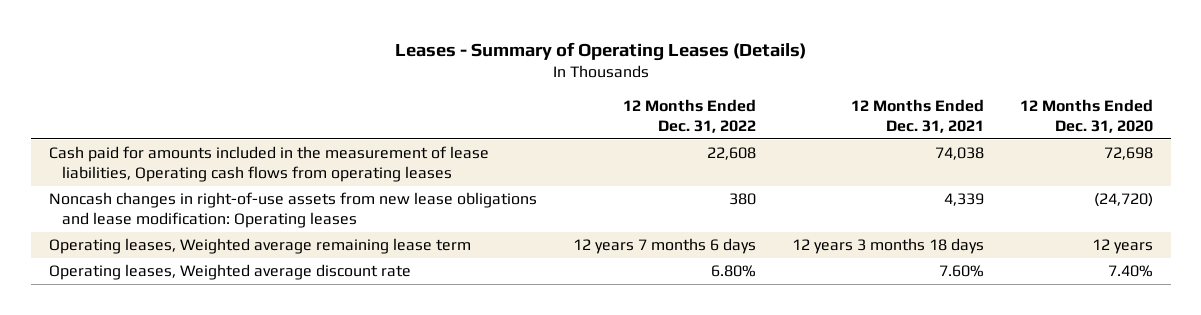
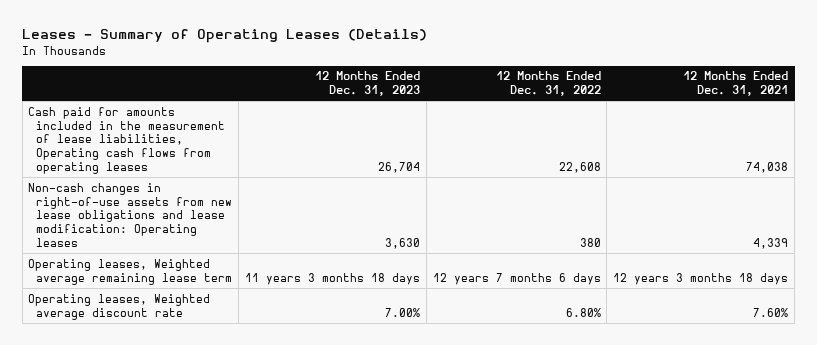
[1019,99,1153,133] 12 Months Ended Dec. 31, 2020 -> none
none -> [314,71,420,97] 12 Months Ended Dec. 31, 2023
[48,192,537,228] Noncash changes in right-of-use assets from new lease obligations and lease modification: Operating leases -> [28,182,233,247] Non-cash changes in right-of-use assets from new lease obligations and lease modification: Operating leases

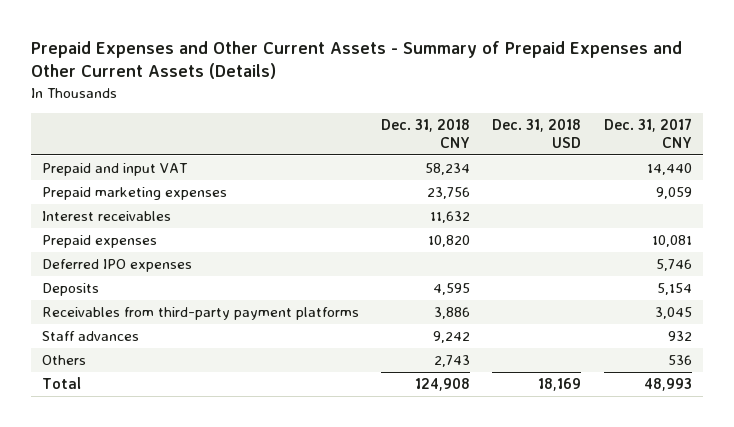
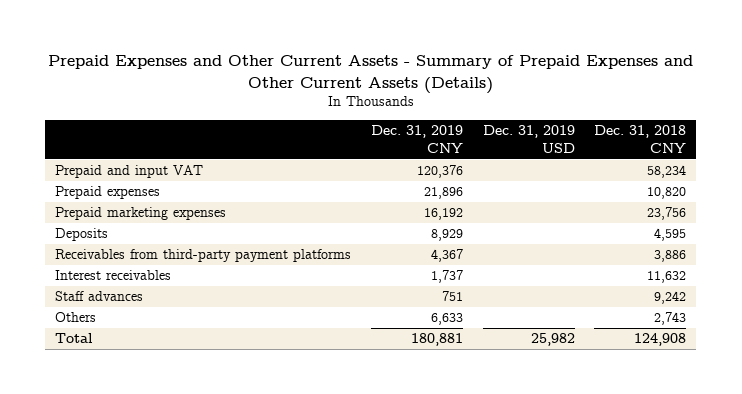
[492,118,582,149] Dec. 31, 2018 USD -> none
[603,117,692,149] Dec. 31, 2017 CNY -> none
none -> [370,125,463,153] Dec. 31, 2019 CNY
none -> [482,125,575,153] Dec. 31, 2019 USD
[41,258,192,272] Deferred IPO expenses -> none
[41,186,227,200] Prepaid marketing expenses -> [55,207,227,221] Prepaid marketing expenses
[41,210,171,221] Interest receivables -> [55,270,172,281] Interest receivables

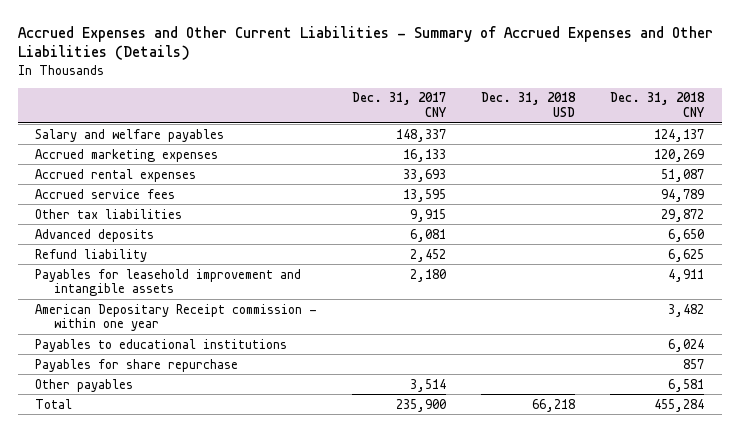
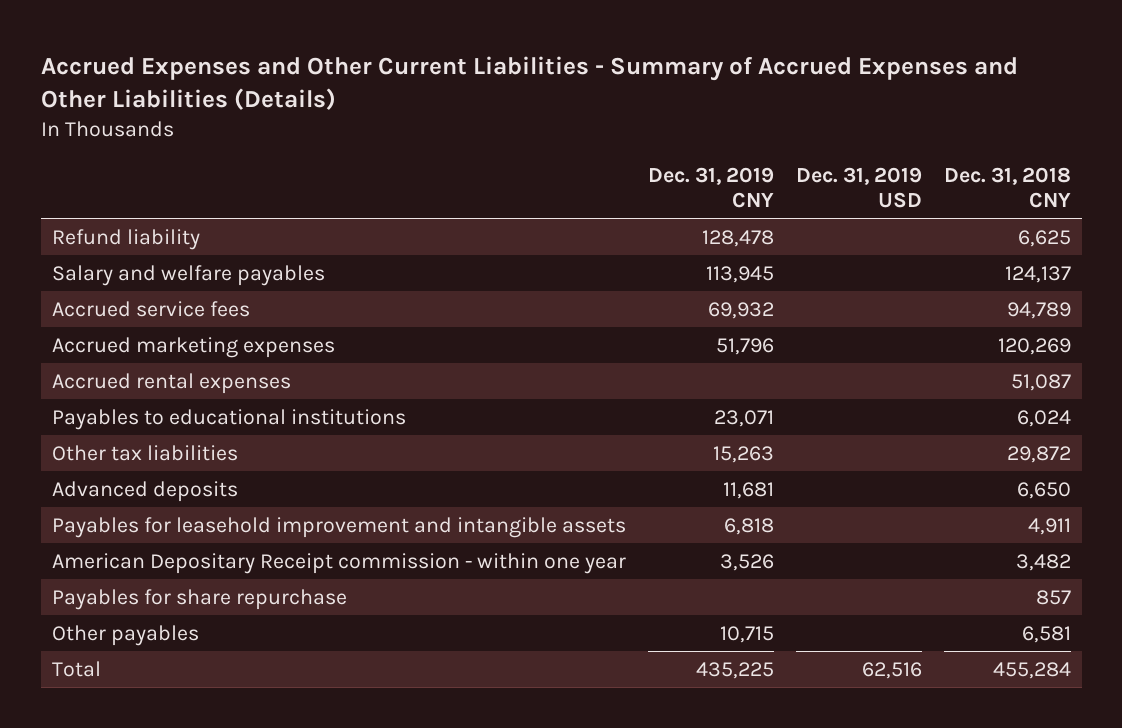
[352,92,447,118] Dec. 31, 2017 CNY -> none
[481,92,577,118] Dec. 31, 2018 USD -> none
none -> [647,166,774,209] Dec. 31, 2019 CNY
none -> [795,166,922,209] Dec. 31, 2019 USD
[35,248,148,262] Refund liability -> [51,228,200,250] Refund liability
[35,188,176,199] Accrued service fees -> [51,300,250,317] Accrued service fees
[35,338,288,352] Payables to educational institutions -> [51,408,406,430] Payables to educational institutions

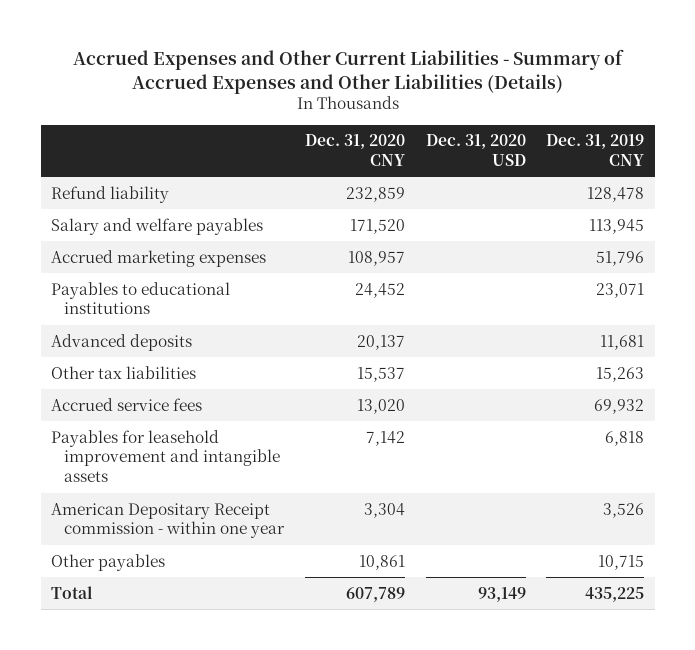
[795,166,922,209] Dec. 31, 2019 USD -> none
[943,166,1071,209] Dec. 31, 2018 CNY -> none
none -> [304,134,405,167] Dec. 31, 2020 CNY
none -> [425,134,526,167] Dec. 31, 2020 USD
[51,372,291,394] Accrued rental expenses -> none
[51,444,238,461] Other tax liabilities -> [51,365,197,379] Other tax liabilities
[51,300,250,317] Accrued service fees -> [51,397,203,411] Accrued service fees
[51,588,347,610] Payables for share repurchase -> none

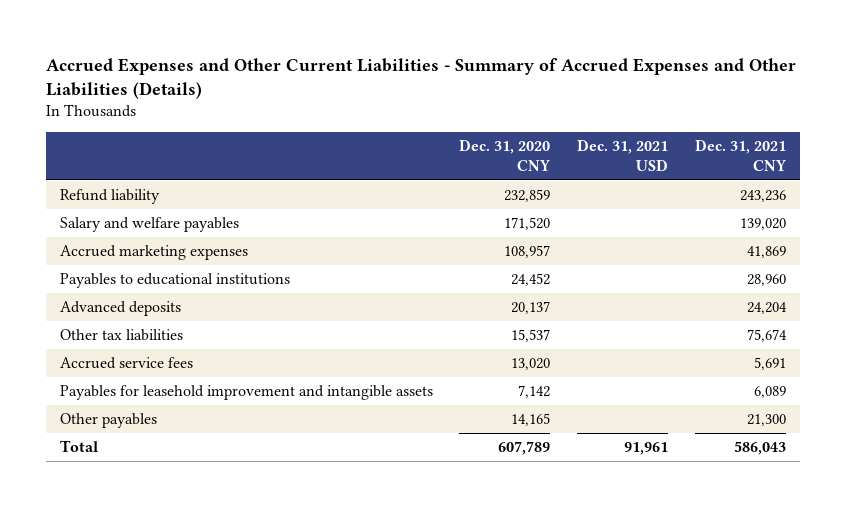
[425,134,526,167] Dec. 31, 2020 USD -> none
[546,134,645,167] Dec. 31, 2019 CNY -> none
none -> [577,139,669,171] Dec. 31, 2021 USD
none -> [695,139,787,171] Dec. 31, 2021 CNY
[51,502,286,539] American Depositary Receipt commission - within one year -> none
[358,554,405,570] 10,861 -> [511,413,551,427] 14,165

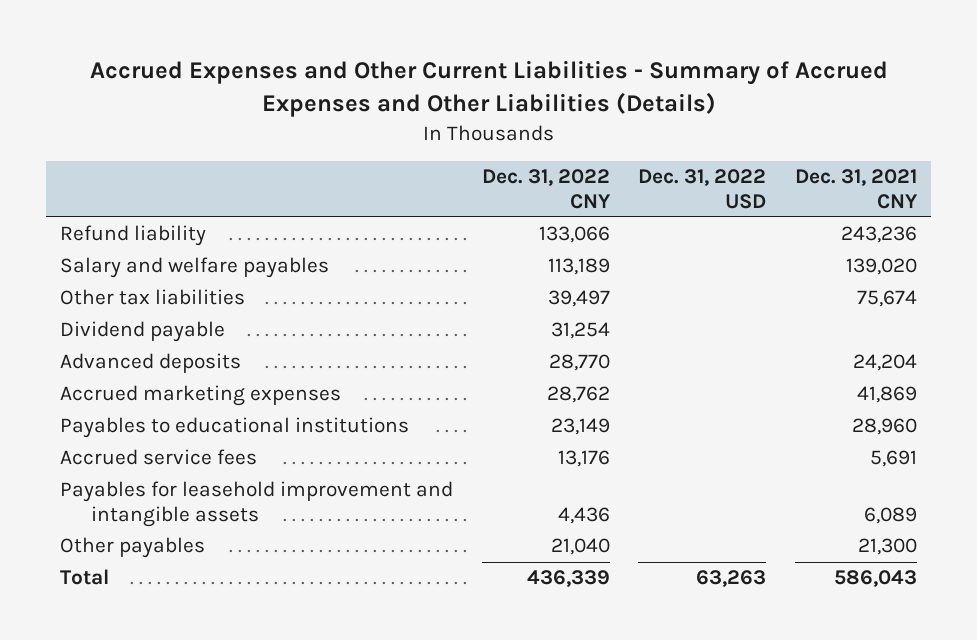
[459,139,551,171] Dec. 31, 2020 CNY -> none
[577,139,669,171] Dec. 31, 2021 USD -> none
none -> [481,169,611,209] Dec. 31, 2022 CNY
none -> [638,169,767,209] Dec. 31, 2022 USD
[59,329,183,342] Other tax liabilities -> [60,289,246,306] Other tax liabilities
none -> [60,321,226,343] Dividend payable
[59,301,181,317] Advanced deposits -> [60,353,242,374] Advanced deposits

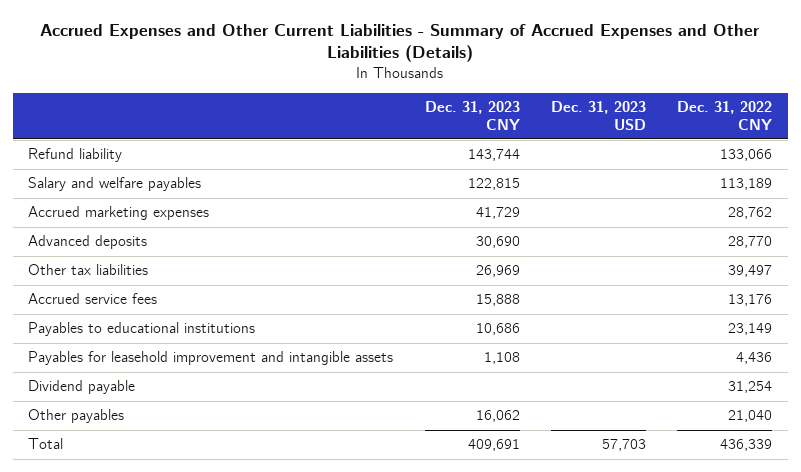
[638,169,767,209] Dec. 31, 2022 USD -> none
[795,169,919,209] Dec. 31, 2021 CNY -> none
none -> [424,100,520,130] Dec. 31, 2023 CNY
none -> [551,100,647,130] Dec. 31, 2023 USD
[60,353,242,374] Advanced deposits -> [28,235,148,250] Advanced deposits
[60,289,246,306] Other tax liabilities -> [28,264,149,276] Other tax liabilities
[60,417,410,439] Payables to educational institutions -> [28,322,256,337] Payables to educational institutions
[60,321,226,343] Dividend payable -> [28,380,136,395] Dividend payable

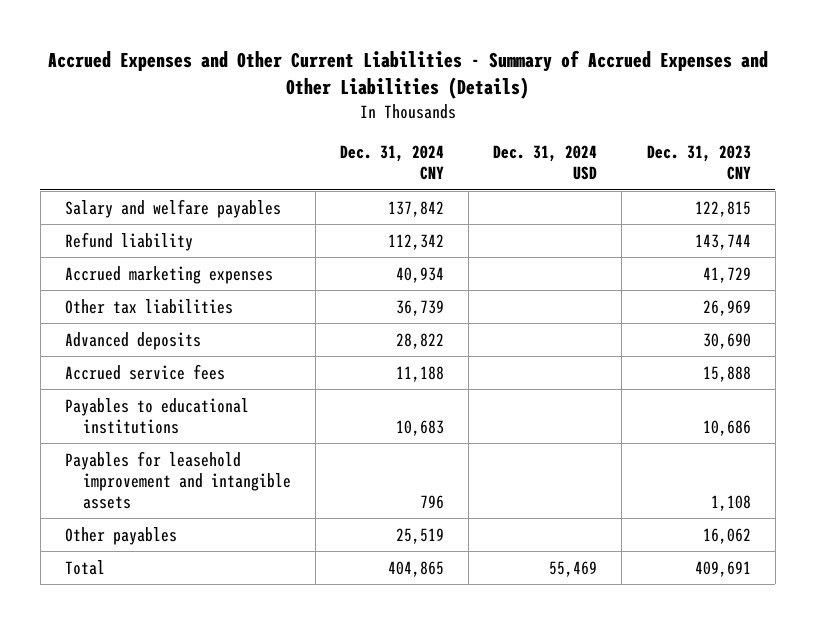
[551,100,647,130] Dec. 31, 2023 USD -> none
[677,100,773,130] Dec. 31, 2022 CNY -> none
none -> [339,145,444,181] Dec. 31, 2024 CNY
none -> [493,145,598,181] Dec. 31, 2024 USD
[28,148,123,163] Refund liability -> [64,231,193,251] Refund liability
[28,235,148,250] Advanced deposits -> [64,331,201,350] Advanced deposits
[28,380,136,395] Dividend payable -> none

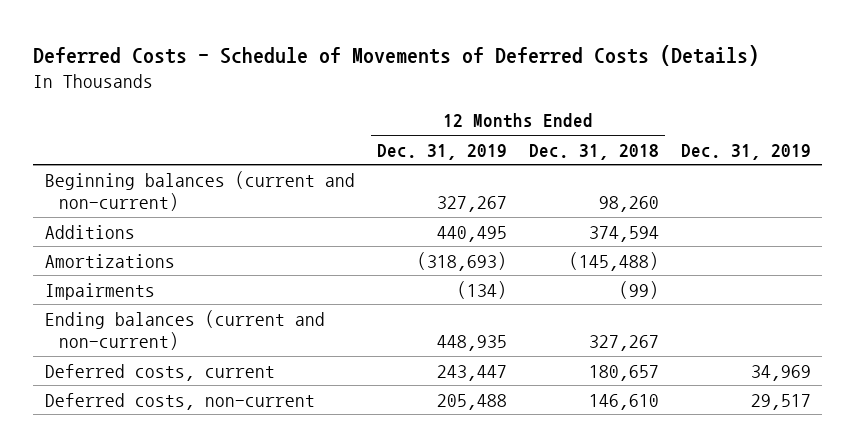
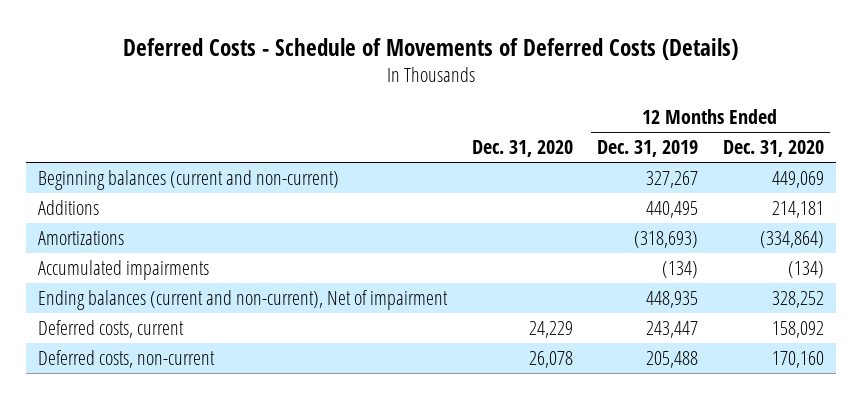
[529,143,660,160] Dec. 31, 2018 -> none
[681,143,812,160] Dec. 31, 2019 -> none
none -> [471,140,573,158] Dec. 31, 2020
none -> [722,140,824,158] Dec. 31, 2020
[44,282,155,300] Impairments -> [38,260,210,281] Accumulated impairments
[44,309,325,351] Ending balances (current and non-current) -> [38,290,449,311] Ending balances (current and non-current), Net of impairment

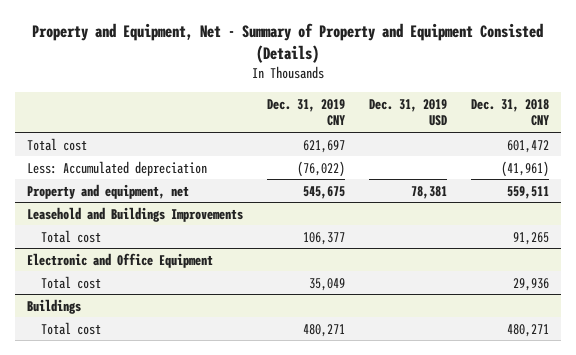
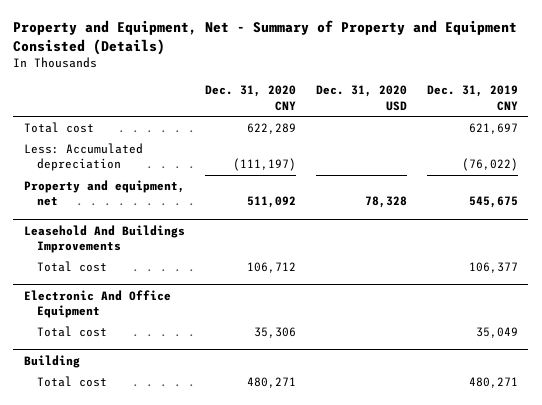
[368,98,447,127] Dec. 31, 2019 USD -> none
[470,98,549,127] Dec. 31, 2018 CNY -> none
none -> [204,85,296,111] Dec. 31, 2020 CNY
none -> [315,85,407,111] Dec. 31, 2020 USD
[26,206,243,222] Leasehold and Buildings Improvements -> [23,224,185,253] Leasehold And Buildings Improvements
[26,252,213,268] Electronic and Office Equipment -> [23,289,171,318] Electronic And Office Equipment
[26,298,81,314] Buildings -> [23,354,80,368] Building

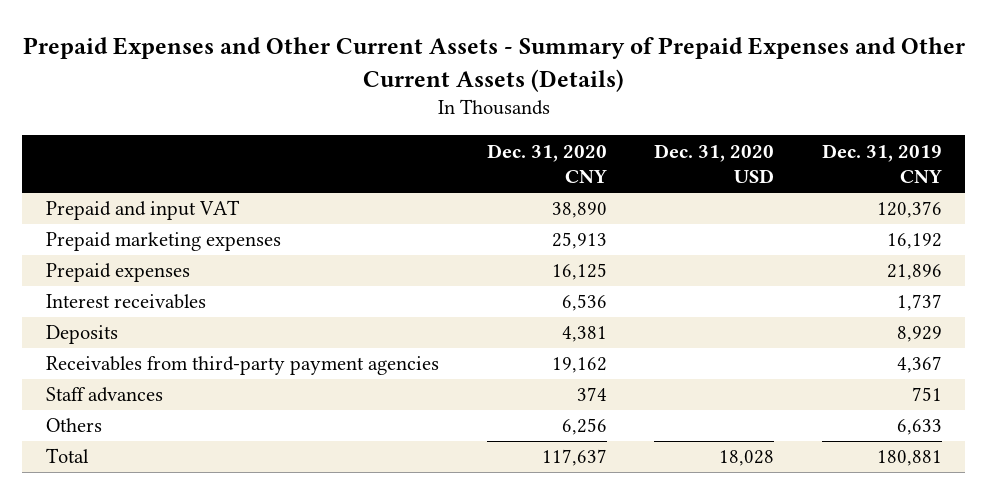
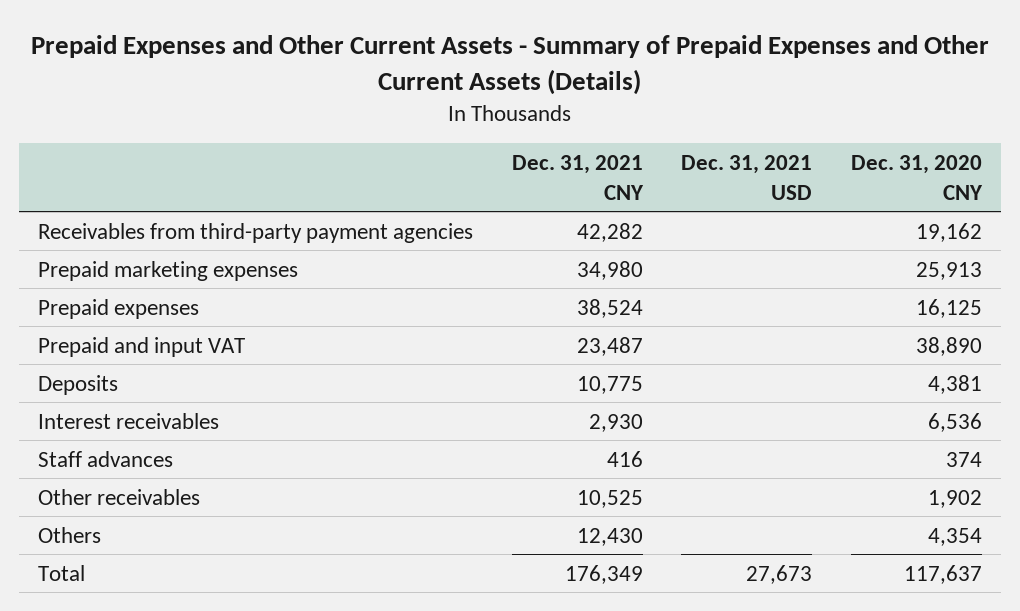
[654,143,775,184] Dec. 31, 2020 USD -> none
[821,143,942,184] Dec. 31, 2019 CNY -> none
none -> [511,154,644,200] Dec. 31, 2021 CNY
none -> [681,154,813,200] Dec. 31, 2021 USD
[46,356,440,376] Receivables from third-party payment agencies -> [37,222,473,243] Receivables from third-party payment agencies
[46,200,241,221] Prepaid and input VAT -> [37,336,245,357] Prepaid and input VAT
[46,294,207,310] Interest receivables -> [37,412,219,429] Interest receivables
none -> [37,488,200,505] Other receivables
[561,418,607,436] 6,256 -> [927,527,982,546] 4,354

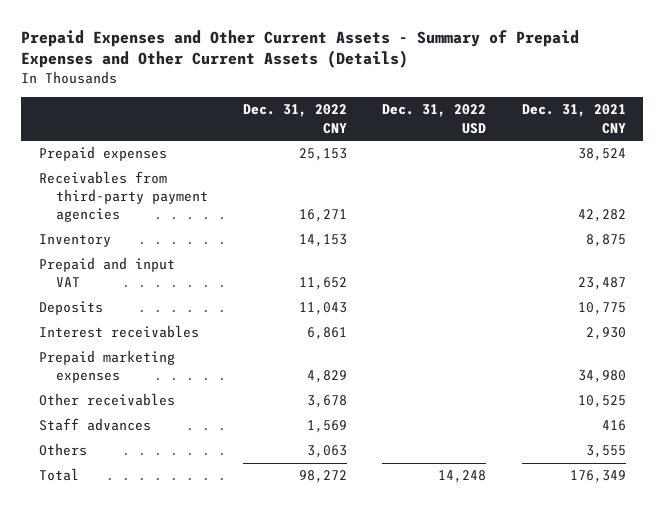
[681,154,813,200] Dec. 31, 2021 USD -> none
[850,154,983,200] Dec. 31, 2020 CNY -> none
none -> [243,104,348,134] Dec. 31, 2022 CNY
none -> [382,104,487,134] Dec. 31, 2022 USD
[37,222,473,243] Receivables from third-party payment agencies -> [38,171,208,223] Receivables from third-party payment agencies
none -> [38,234,111,248] Inventory
[37,260,298,281] Prepaid marketing expenses -> [38,350,175,384] Prepaid marketing expenses
[37,450,173,467] Staff advances -> [38,418,151,432] Staff advances
[576,527,643,546] 12,430 -> [585,445,626,459] 3,555

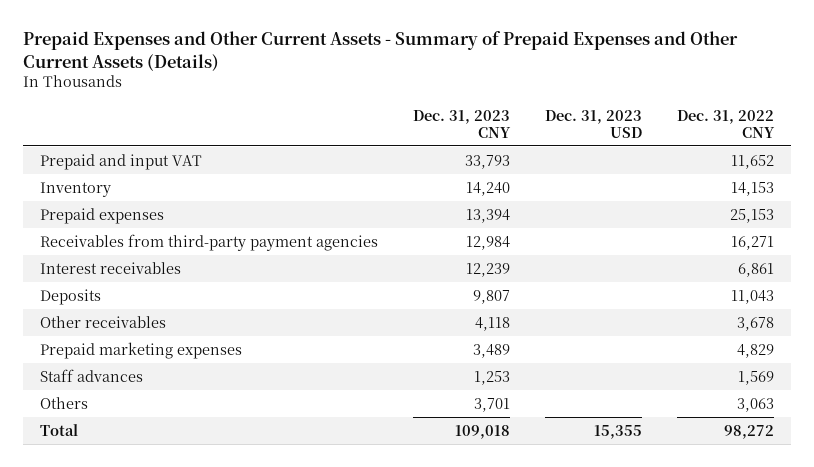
[382,104,487,134] Dec. 31, 2022 USD -> none
[521,104,626,134] Dec. 31, 2021 CNY -> none
none -> [412,109,511,138] Dec. 31, 2023 CNY
none -> [544,109,642,138] Dec. 31, 2023 USD
[38,257,175,288] Prepaid and input VAT -> [40,153,203,170] Prepaid and input VAT
[38,234,111,248] Inventory -> [40,181,112,197] Inventory
[38,301,103,316] Deposits -> [40,288,102,305] Deposits
[38,350,175,384] Prepaid marketing expenses -> [40,341,243,359] Prepaid marketing expenses

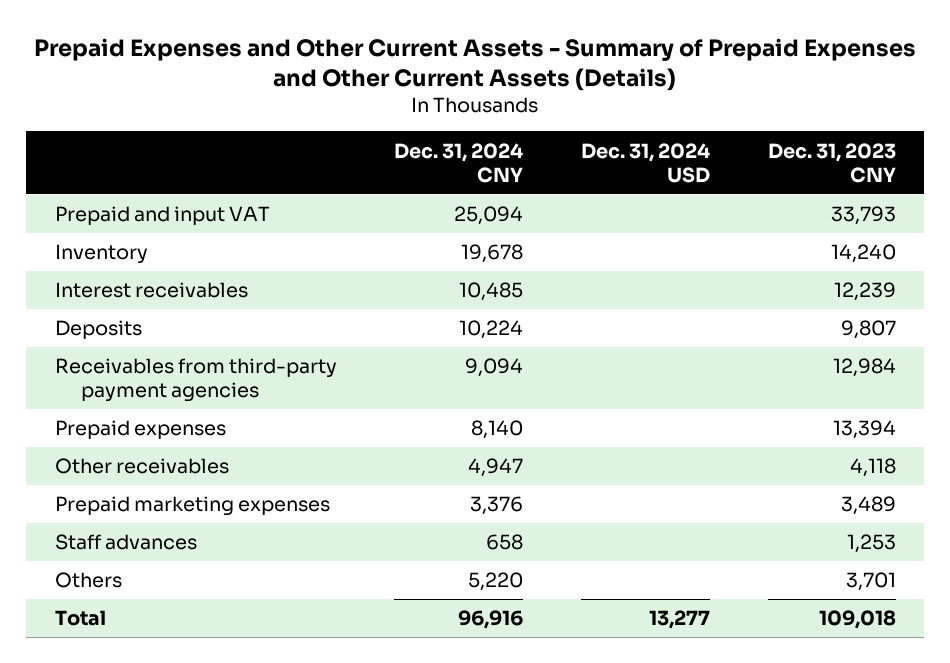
[544,109,642,138] Dec. 31, 2023 USD -> none
[676,109,775,138] Dec. 31, 2022 CNY -> none
none -> [394,142,524,183] Dec. 31, 2024 CNY
none -> [580,142,710,183] Dec. 31, 2024 USD
[40,233,379,251] Receivables from third-party payment agencies -> [54,358,337,403] Receivables from third-party payment agencies
[40,207,165,224] Prepaid expenses -> [54,420,226,440] Prepaid expenses

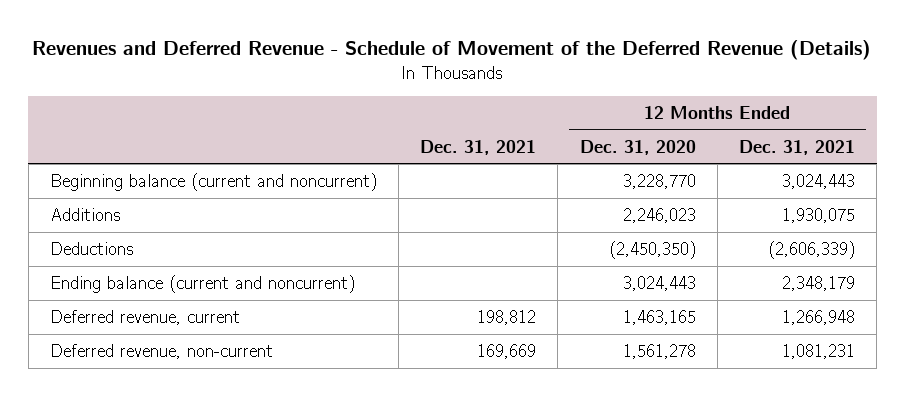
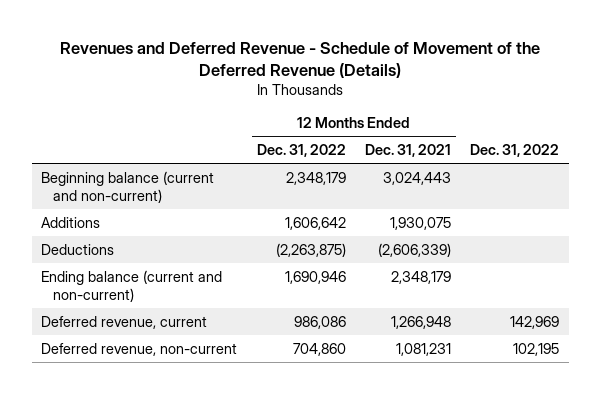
[420,139,537,155] Dec. 31, 2021 -> none
[579,139,696,155] Dec. 31, 2020 -> none
none -> [256,144,346,158] Dec. 31, 2022
none -> [470,144,560,158] Dec. 31, 2022
[49,172,377,191] Beginning balance (current and noncurrent) -> [41,170,215,203] Beginning balance (current and non-current)
[49,274,355,293] Ending balance (current and noncurrent) -> [41,269,223,302] Ending balance (current and non-current)

